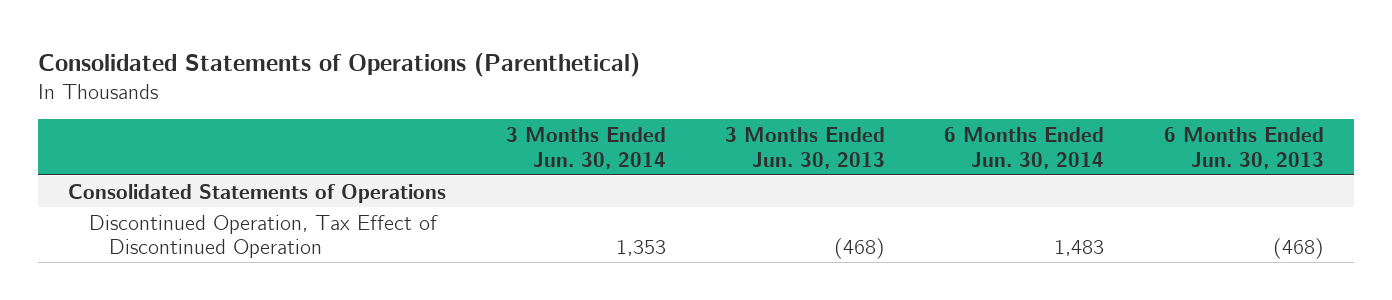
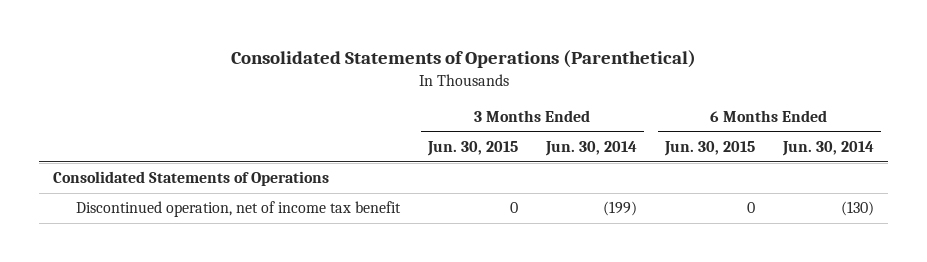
[724,126,885,169] 3 Months Ended Jun. 30, 2013 -> none
[1163,126,1324,169] 6 Months Ended Jun. 30, 2013 -> none
none -> [426,141,518,157] Jun. 30, 2015
none -> [663,141,755,157] Jun. 30, 2015
[88,214,438,259] Discontinued Operation, Tax Effect of Discontinued Operation -> [75,201,401,218] Discontinued operation, net of income tax benefit
[615,240,666,257] 1,353 -> [602,201,637,217] (199)
[1054,240,1105,257] 1,483 -> [840,201,874,217] (130)

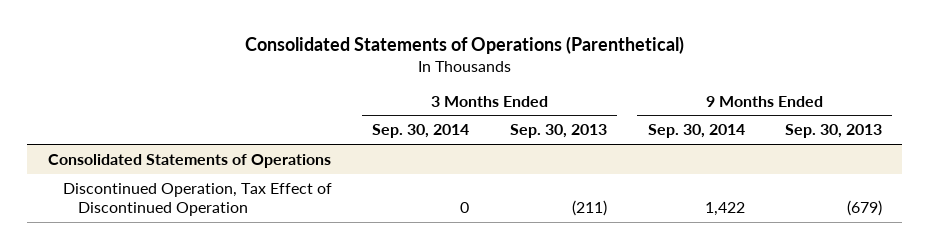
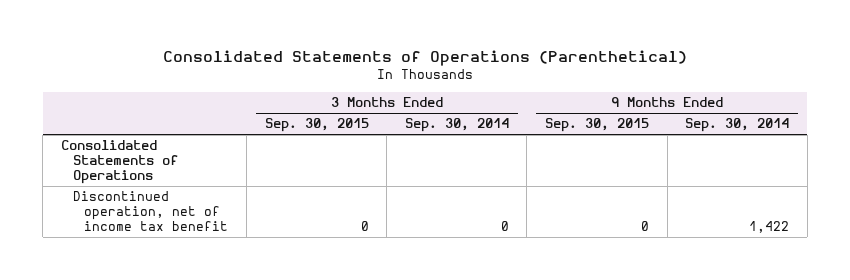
[509,124,607,139] Sep. 30, 2013 -> none
[785,124,883,139] Sep. 30, 2013 -> none
none -> [264,118,369,133] Sep. 30, 2015
none -> [545,118,650,133] Sep. 30, 2015
[62,182,332,217] Discontinued Operation, Tax Effect of Discontinued Operation -> [72,191,229,231] Discontinued operation, net of income tax benefit

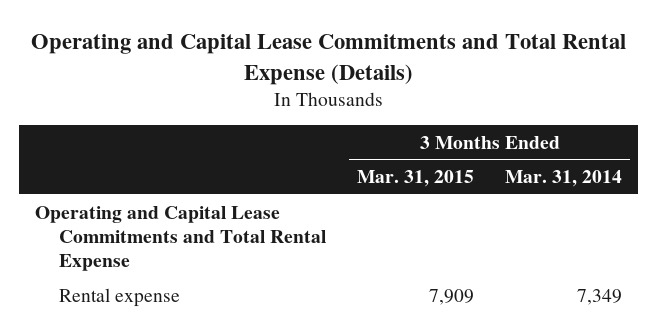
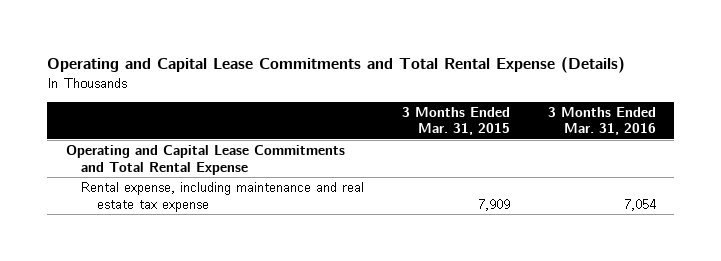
[505,170,623,188] Mar. 31, 2014 -> none
none -> [547,106,656,136] 3 Months Ended Mar. 31, 2016
[59,287,181,307] Rental expense -> [81,182,365,212] Rental expense, including maintenance and real estate tax expense

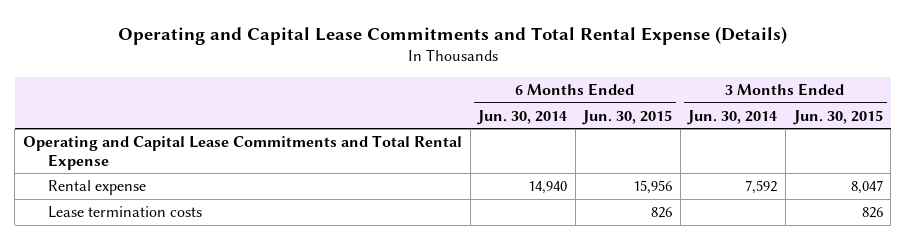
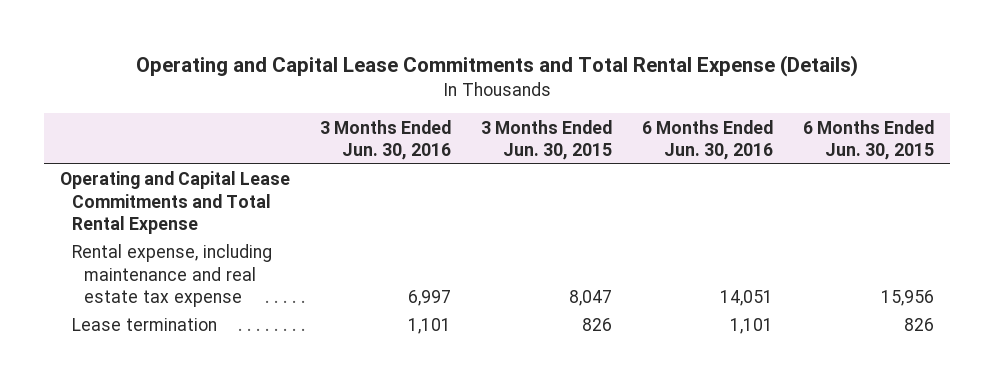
[477,109,568,125] Jun. 30, 2014 -> none
[687,109,778,125] Jun. 30, 2014 -> none
none -> [319,119,451,161] 3 Months Ended Jun. 30, 2016
none -> [642,119,774,161] 6 Months Ended Jun. 30, 2016
[48,179,147,195] Rental expense -> [72,244,273,308] Rental expense, including maintenance and real estate tax expense
[48,205,203,218] Lease termination costs -> [72,318,218,332] Lease termination

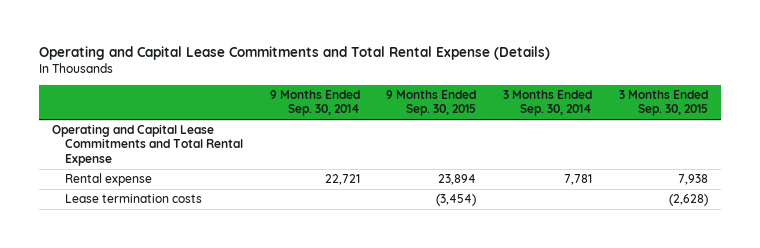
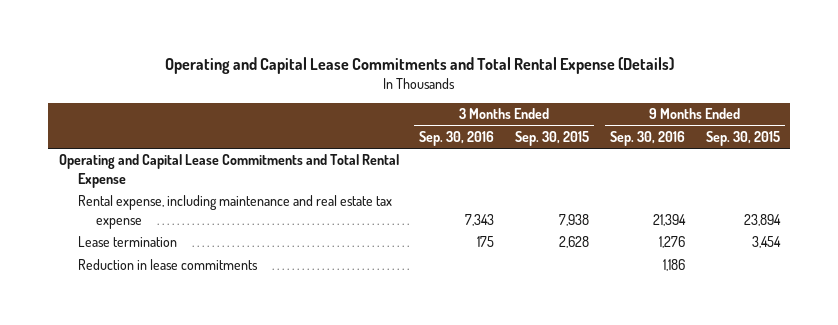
[269,89,360,117] 9 Months Ended Sep. 30, 2014 -> none
[503,89,593,117] 3 Months Ended Sep. 30, 2014 -> none
none -> [419,131,495,147] Sep. 30, 2016
none -> [609,131,685,147] Sep. 30, 2016
[64,173,152,187] Rental expense -> [77,195,392,229] Rental expense, including maintenance and real estate tax expense
[64,194,202,204] Lease termination costs -> [77,236,177,248] Lease termination
[436,194,477,207] (3,454) -> [751,236,781,249] 3,454
[668,194,708,207] (2,628) -> [559,236,590,249] 2,628
none -> [77,259,258,271] Reduction in lease commitments

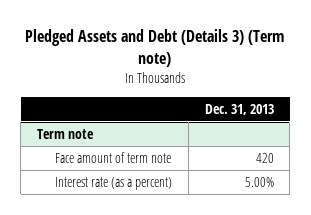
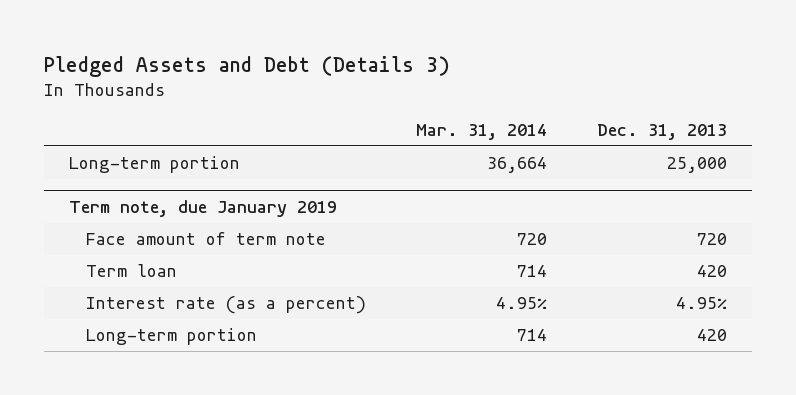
[25,29,285,67] Pledged Assets and Debt (Details 3) (Term note) -> [43,55,450,77] Pledged Assets and Debt (Details 3)
none -> [416,123,548,140] Mar. 31, 2014
[37,129,95,140] Term note -> none
none -> [68,156,240,174] Long-term portion
none -> [68,199,337,217] Term note, due January 2019
[255,153,274,164] 420 -> [697,233,728,246] 720
none -> [86,264,178,278] Term loan
[244,177,274,188] 5.00% -> [676,297,728,310] 4.95%
none -> [86,328,258,346] Long-term portion

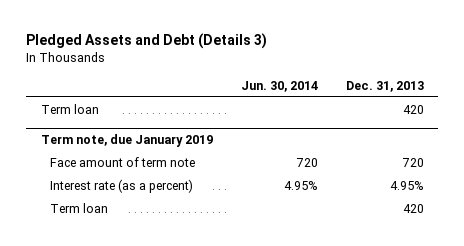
[416,123,548,140] Mar. 31, 2014 -> none
none -> [240,80,318,92] Jun. 30, 2014
[68,156,240,174] Long-term portion -> none
none -> [40,103,99,114] Term loan
[86,328,258,346] Long-term portion -> none
[86,264,178,278] Term loan -> [50,202,109,213] Term loan

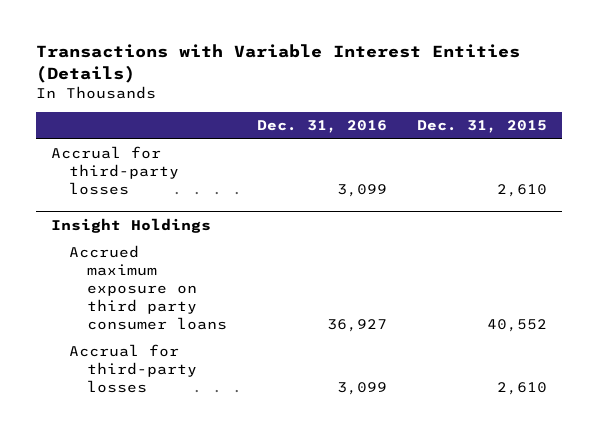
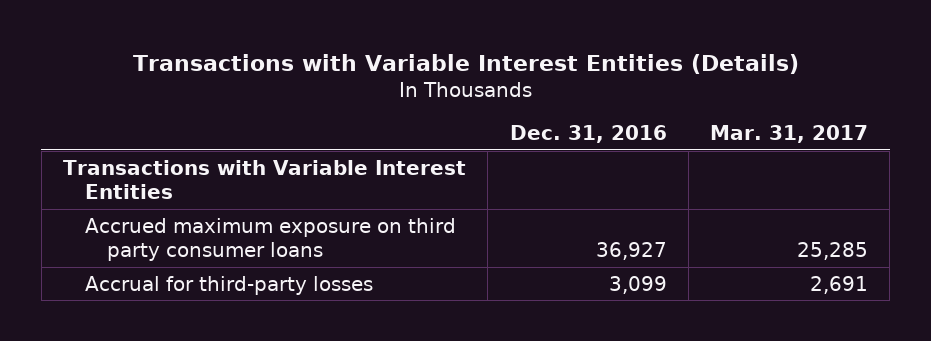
[417,120,548,134] Dec. 31, 2015 -> none
none -> [710,125,869,144] Mar. 31, 2017
[50,146,180,196] Accrual for third-party losses -> none
[50,218,211,234] Insight Holdings -> none
none -> [63,159,467,200] Transactions with Variable Interest Entities

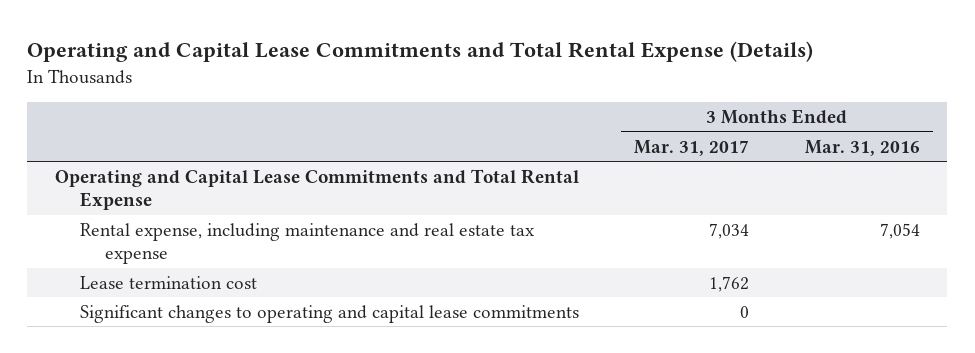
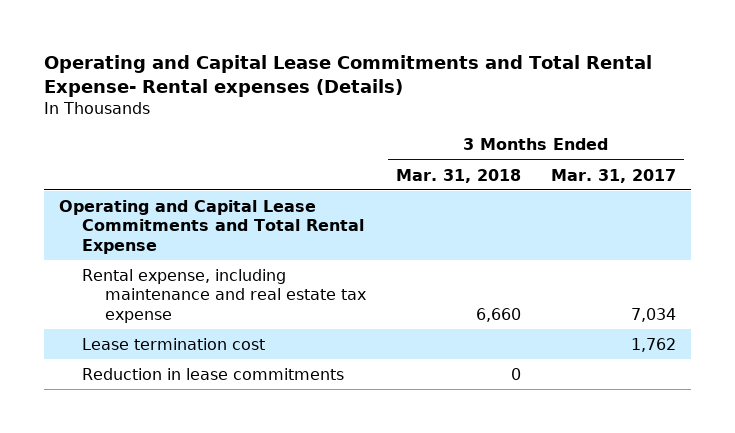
[27,41,814,63] Operating and Capital Lease Commitments and Total Rental Expense (Details) -> [44,54,653,97] Operating and Capital Lease Commitments and Total Rental Expense- Rental expenses (Details)
[804,139,920,156] Mar. 31, 2016 -> none
none -> [395,168,521,183] Mar. 31, 2018
[80,304,580,323] Significant changes to operating and capital lease commitments -> none
none -> [82,367,345,380] Reduction in lease commitments

